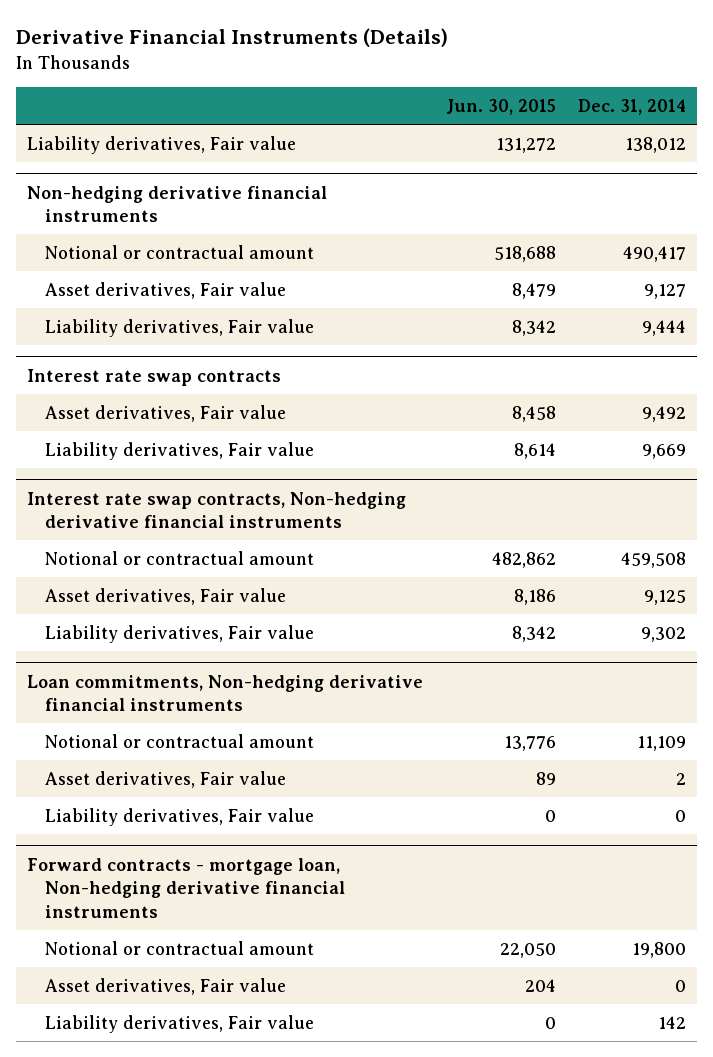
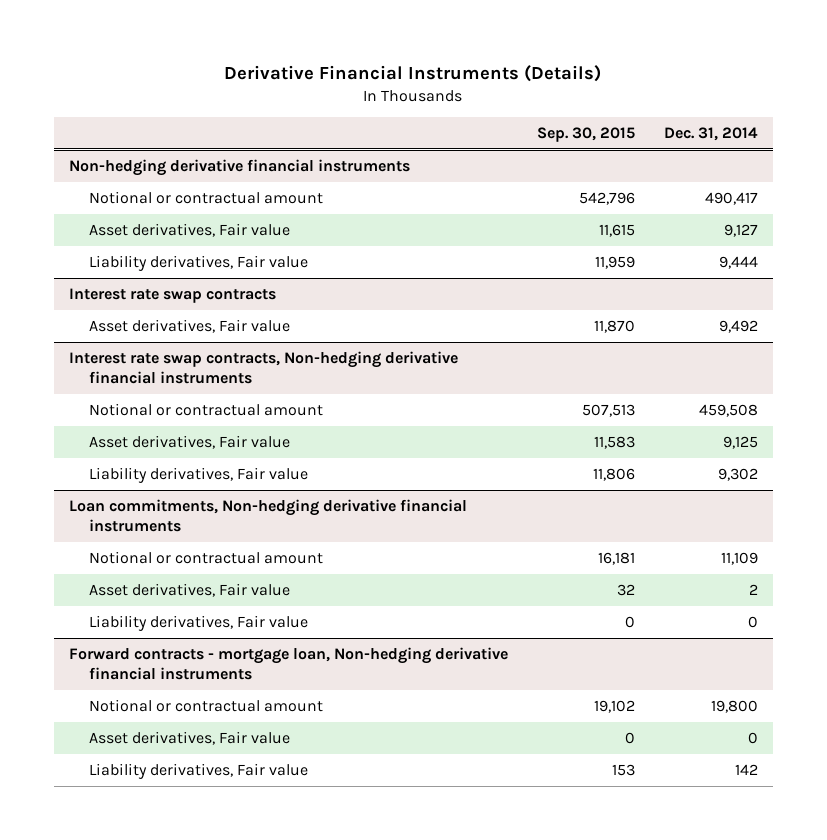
[445,98,556,115] Jun. 30, 2015 -> none
none -> [536,126,635,142] Sep. 30, 2015
[27,135,297,154] Liability derivatives, Fair value -> none
[45,441,315,460] Liability derivatives, Fair value -> none

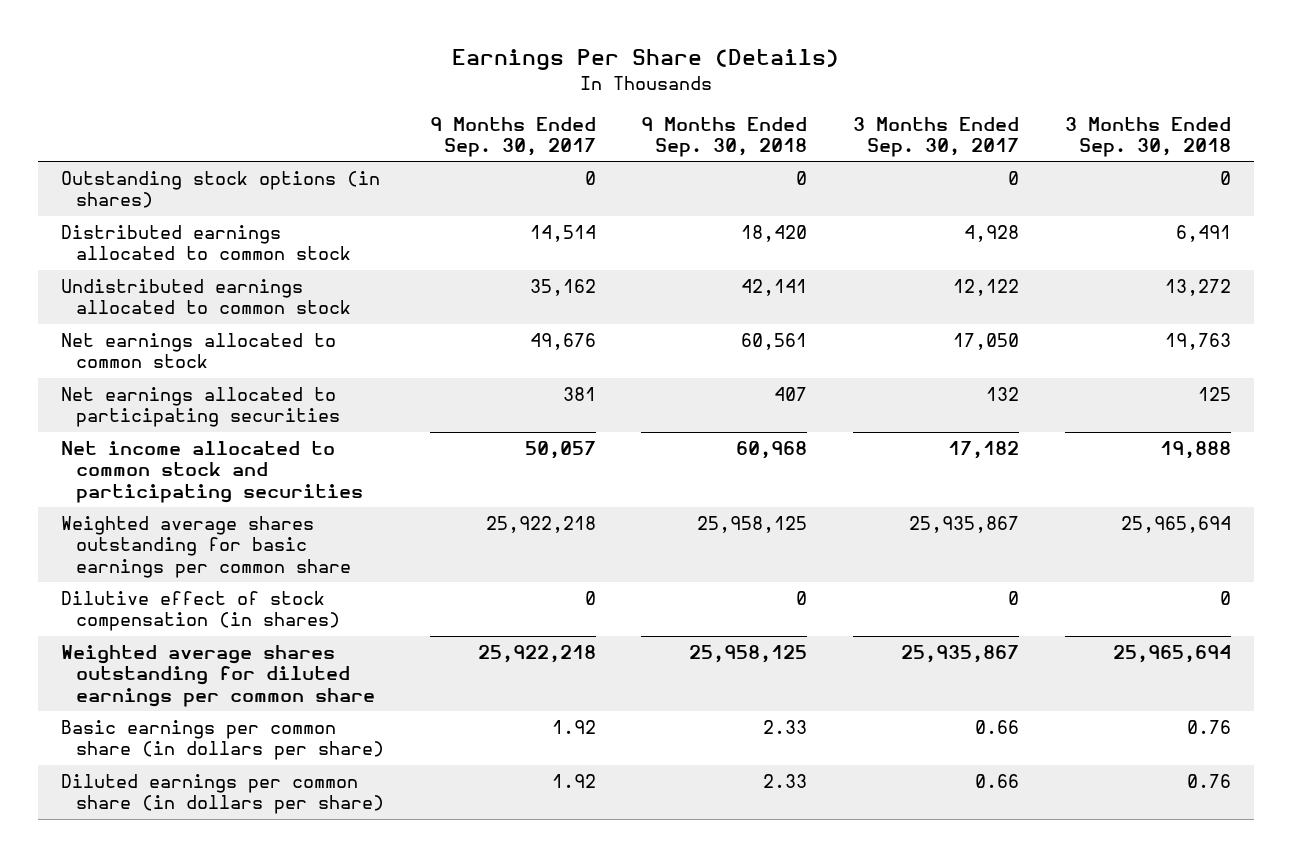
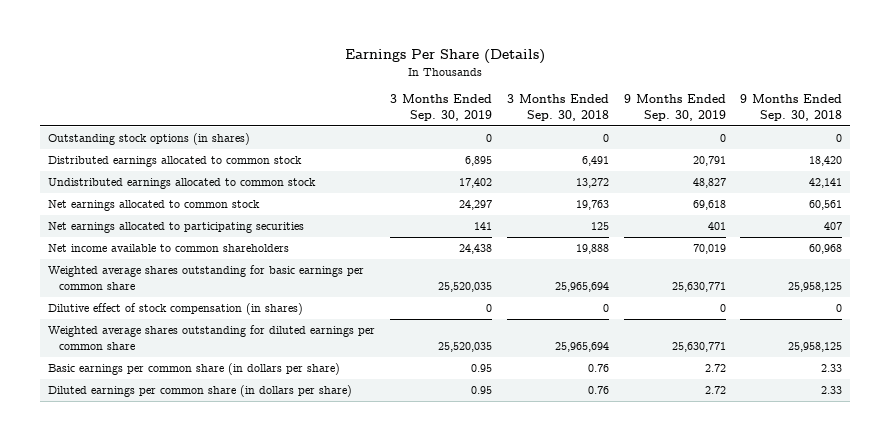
[429,116,596,157] 9 Months Ended Sep. 30, 2017 -> none
[853,116,1020,157] 3 Months Ended Sep. 30, 2017 -> none
none -> [389,94,492,121] 3 Months Ended Sep. 30, 2019
none -> [623,94,726,121] 9 Months Ended Sep. 30, 2019
[60,441,363,503] Net income allocated to common stock and participating securities -> [47,244,289,253] Net income available to common shareholders

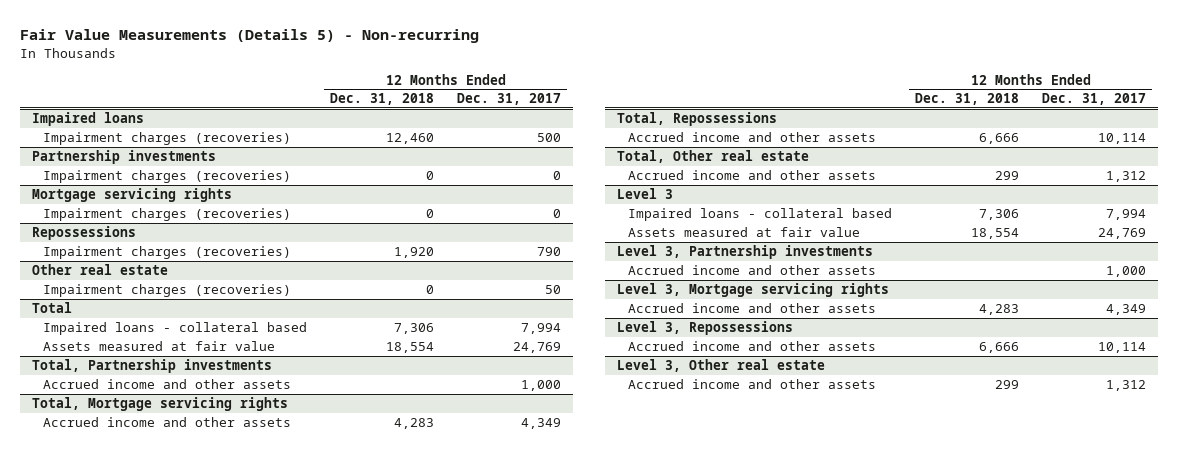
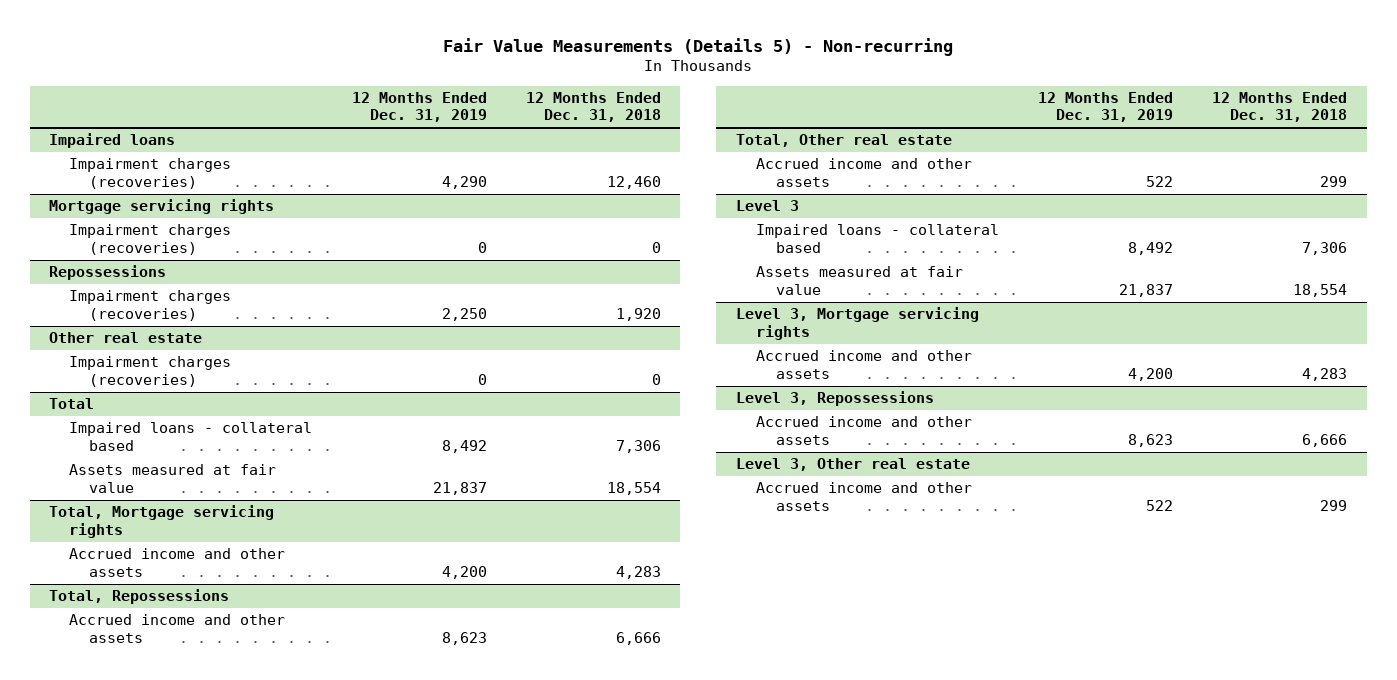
[457,93,562,106] Dec. 31, 2017 -> none
none -> [351,91,487,123] 12 Months Ended Dec. 31, 2019
[31,149,216,164] Partnership investments -> none
[43,169,292,183] Impairment charges (recoveries) -> none
[31,358,272,373] Total, Partnership investments -> none
[43,378,292,389] Accrued income and other assets -> none
[616,244,873,259] Level 3, Partnership investments -> none
[628,264,877,275] Accrued income and other assets -> none

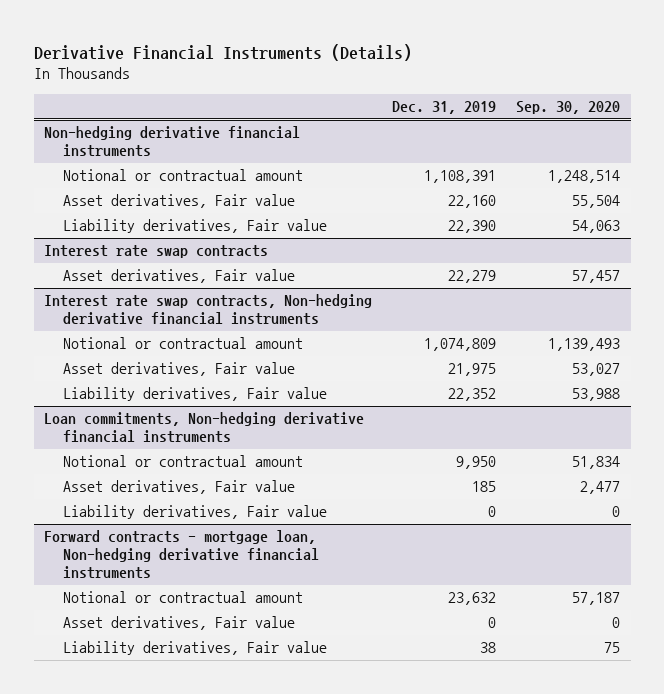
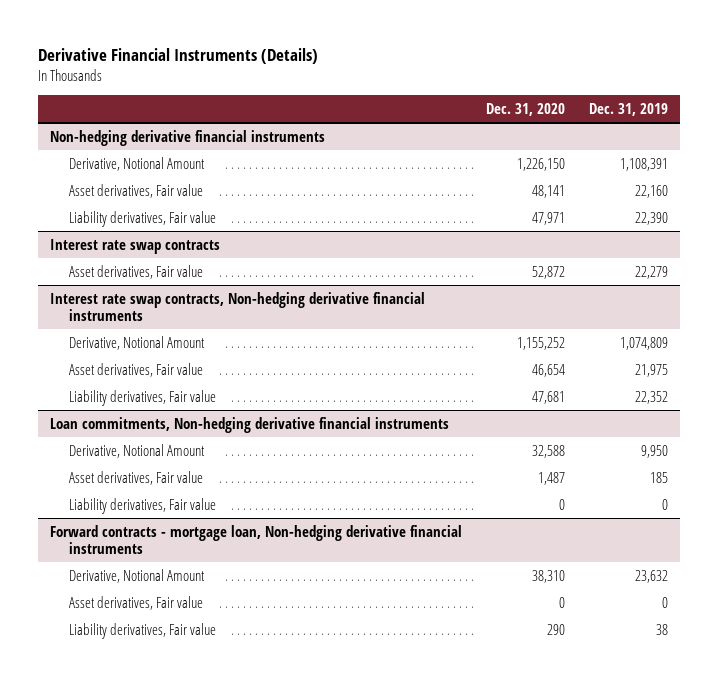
[516,101,621,115] Sep. 30, 2020 -> none
none -> [486,103,566,117] Dec. 31, 2020
[62,169,303,182] Notional or contractual amount -> [68,156,205,171] Derivative, Notional Amount
[62,337,303,350] Notional or contractual amount -> [68,335,205,350] Derivative, Notional Amount
[62,455,303,468] Notional or contractual amount -> [68,443,205,458] Derivative, Notional Amount
[62,591,303,604] Notional or contractual amount -> [68,568,205,583] Derivative, Notional Amount

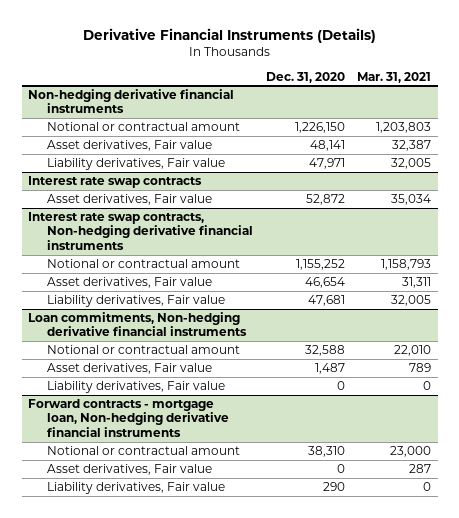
[589,103,669,117] Dec. 31, 2019 -> none
none -> [357,71,432,83] Mar. 31, 2021
[68,156,205,171] Derivative, Notional Amount -> [46,122,240,132] Notional or contractual amount
[68,335,205,350] Derivative, Notional Amount -> [46,259,240,269] Notional or contractual amount
[68,443,205,458] Derivative, Notional Amount -> [46,345,240,355] Notional or contractual amount
[68,568,205,583] Derivative, Notional Amount -> [46,446,240,456] Notional or contractual amount

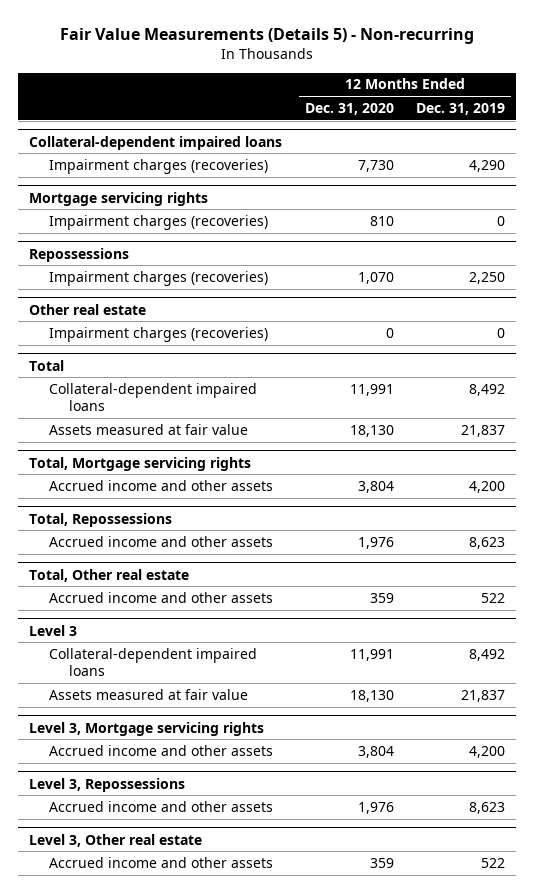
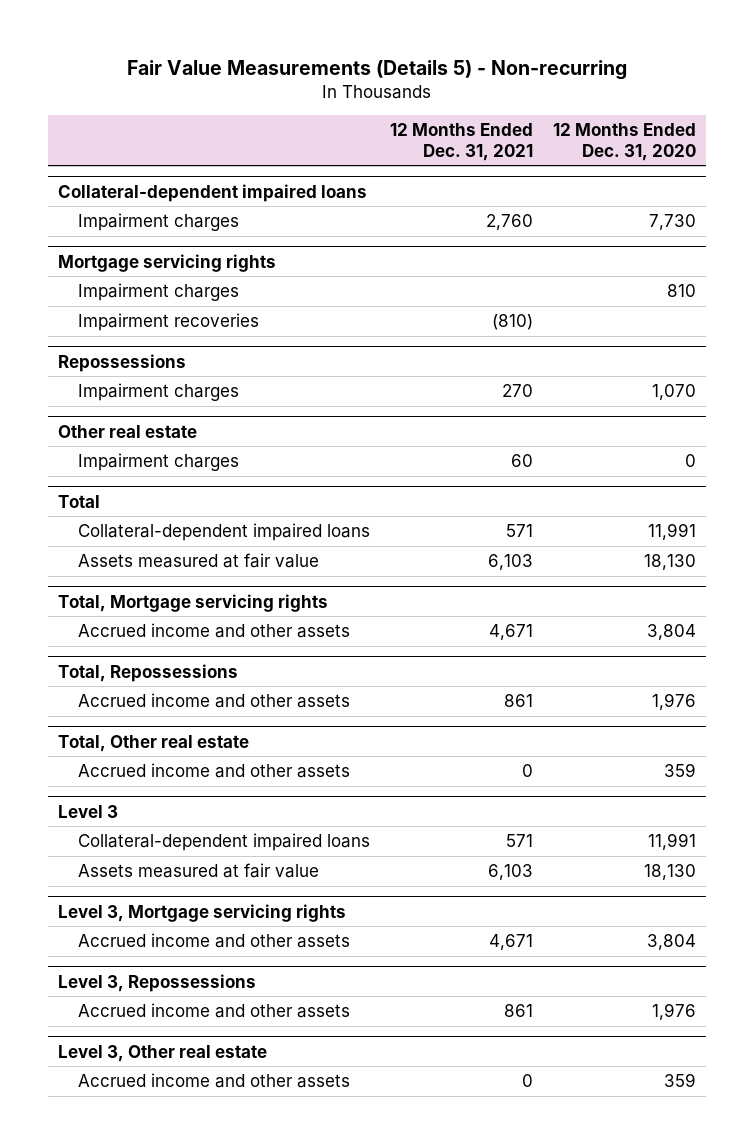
[416,103,506,116] Dec. 31, 2019 -> none
none -> [389,122,533,161] 12 Months Ended Dec. 31, 2021
[49,158,269,174] Impairment charges (recoveries) -> [77,213,239,232] Impairment charges
[49,214,269,230] Impairment charges (recoveries) -> [77,283,239,302] Impairment charges
none -> [77,313,259,332] Impairment recoveries
[49,270,269,286] Impairment charges (recoveries) -> [77,383,239,402] Impairment charges
[49,326,269,342] Impairment charges (recoveries) -> [77,453,239,472] Impairment charges

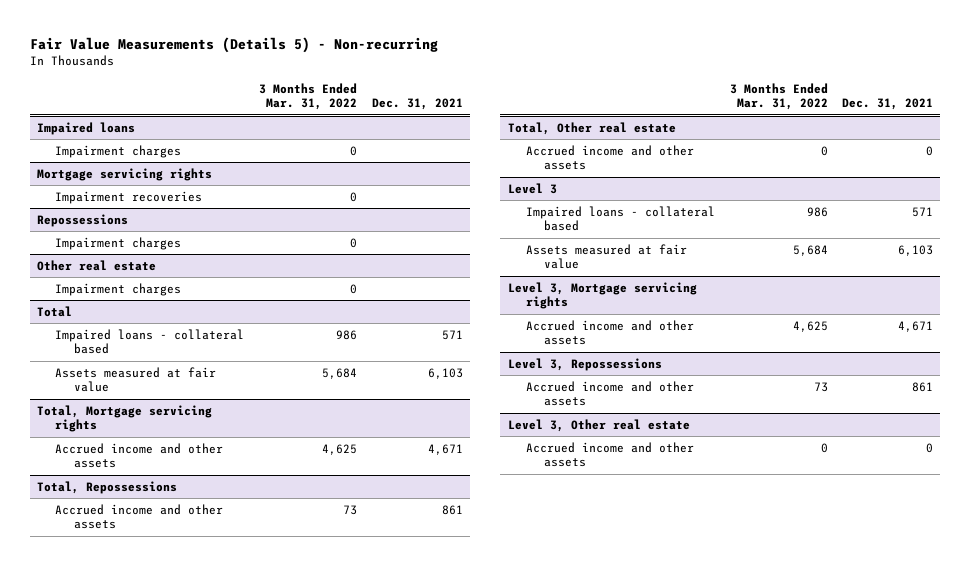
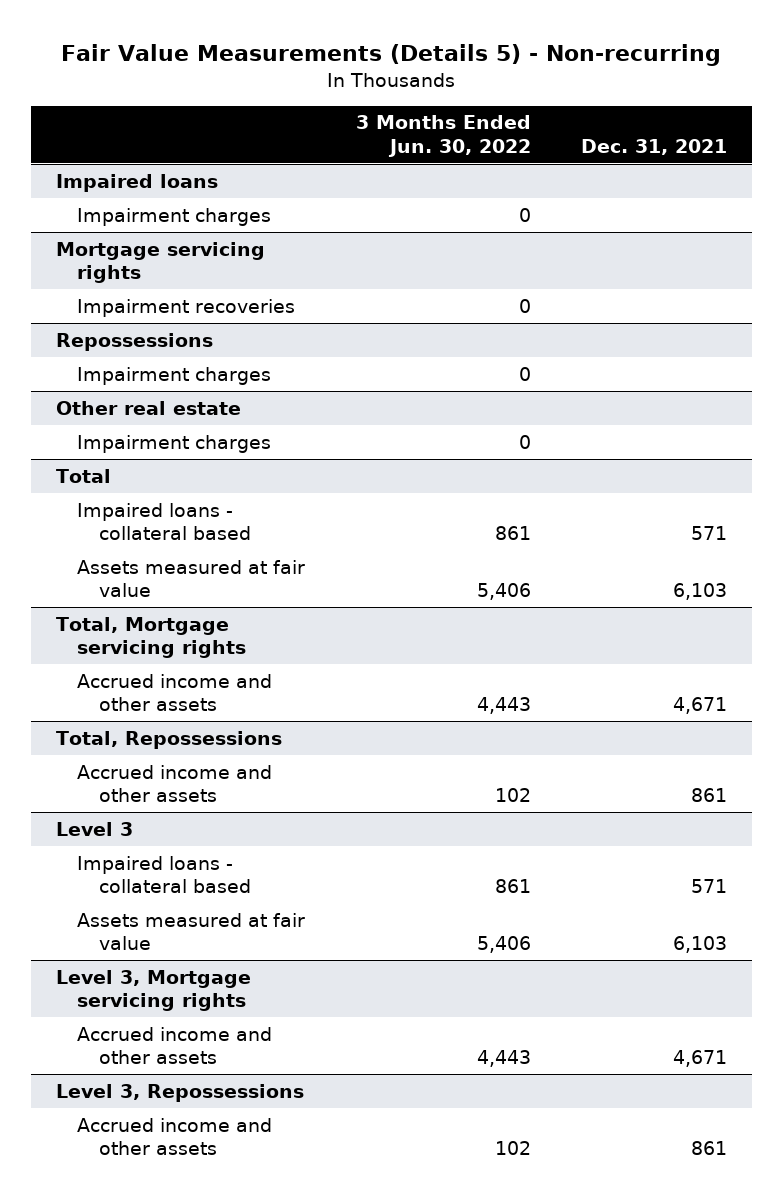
[259,82,358,111] 3 Months Ended Mar. 31, 2022 -> none
none -> [355,115,531,158] 3 Months Ended Jun. 30, 2022
[507,121,676,135] Total, Other real estate -> none
[525,144,694,171] Accrued income and other assets -> none
[507,418,690,432] Level 3, Other real estate -> none
[525,441,694,468] Accrued income and other assets -> none

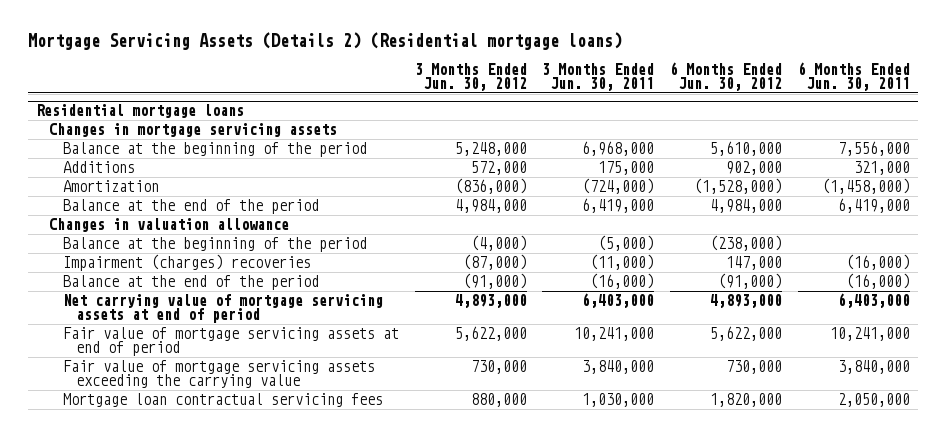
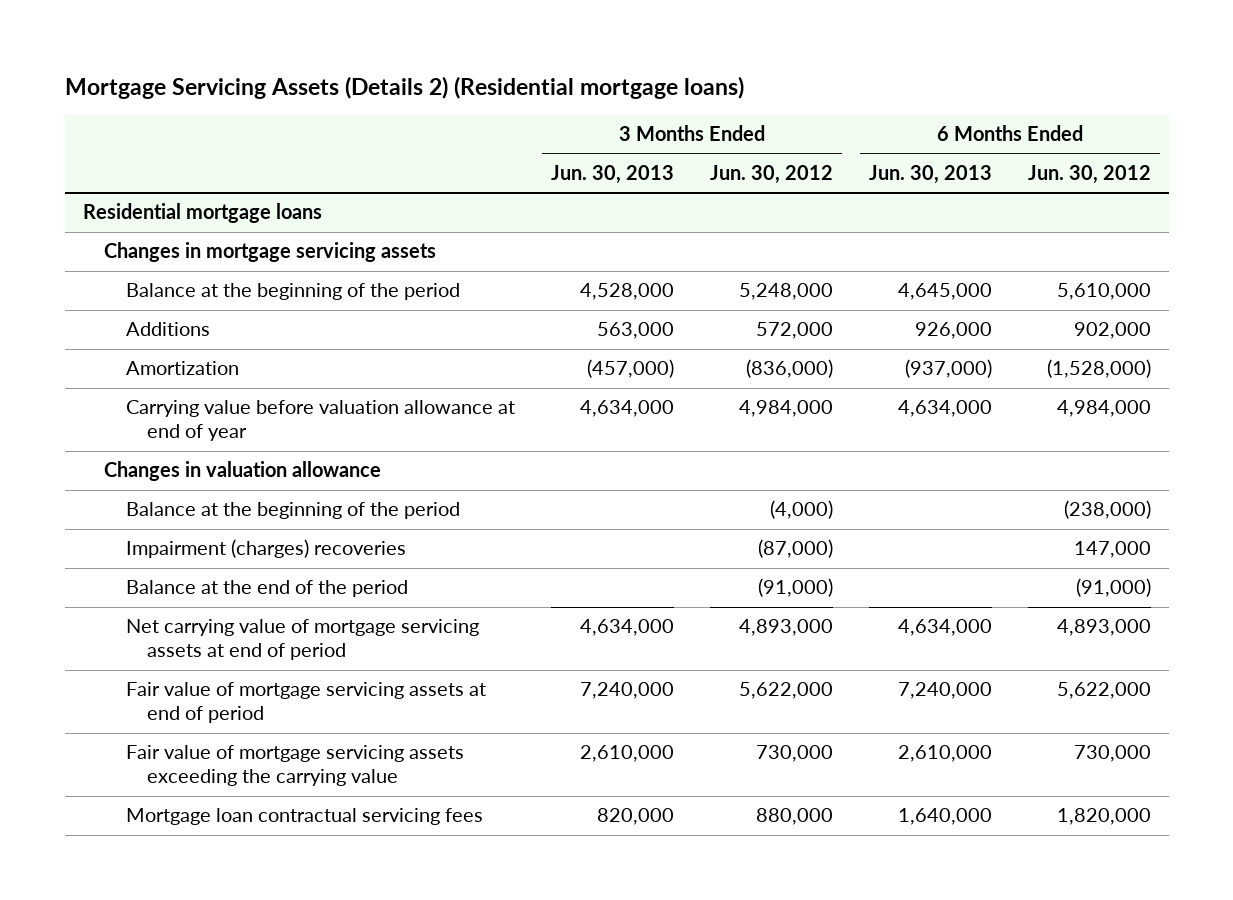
[542,62,655,91] 3 Months Ended Jun. 30, 2011 -> none
[798,61,911,91] 6 Months Ended Jun. 30, 2011 -> none
none -> [550,164,674,184] Jun. 30, 2013
none -> [868,164,992,184] Jun. 30, 2013
[62,199,319,215] Balance at the end of the period -> [125,400,515,442] Carrying value before valuation allowance at end of year

